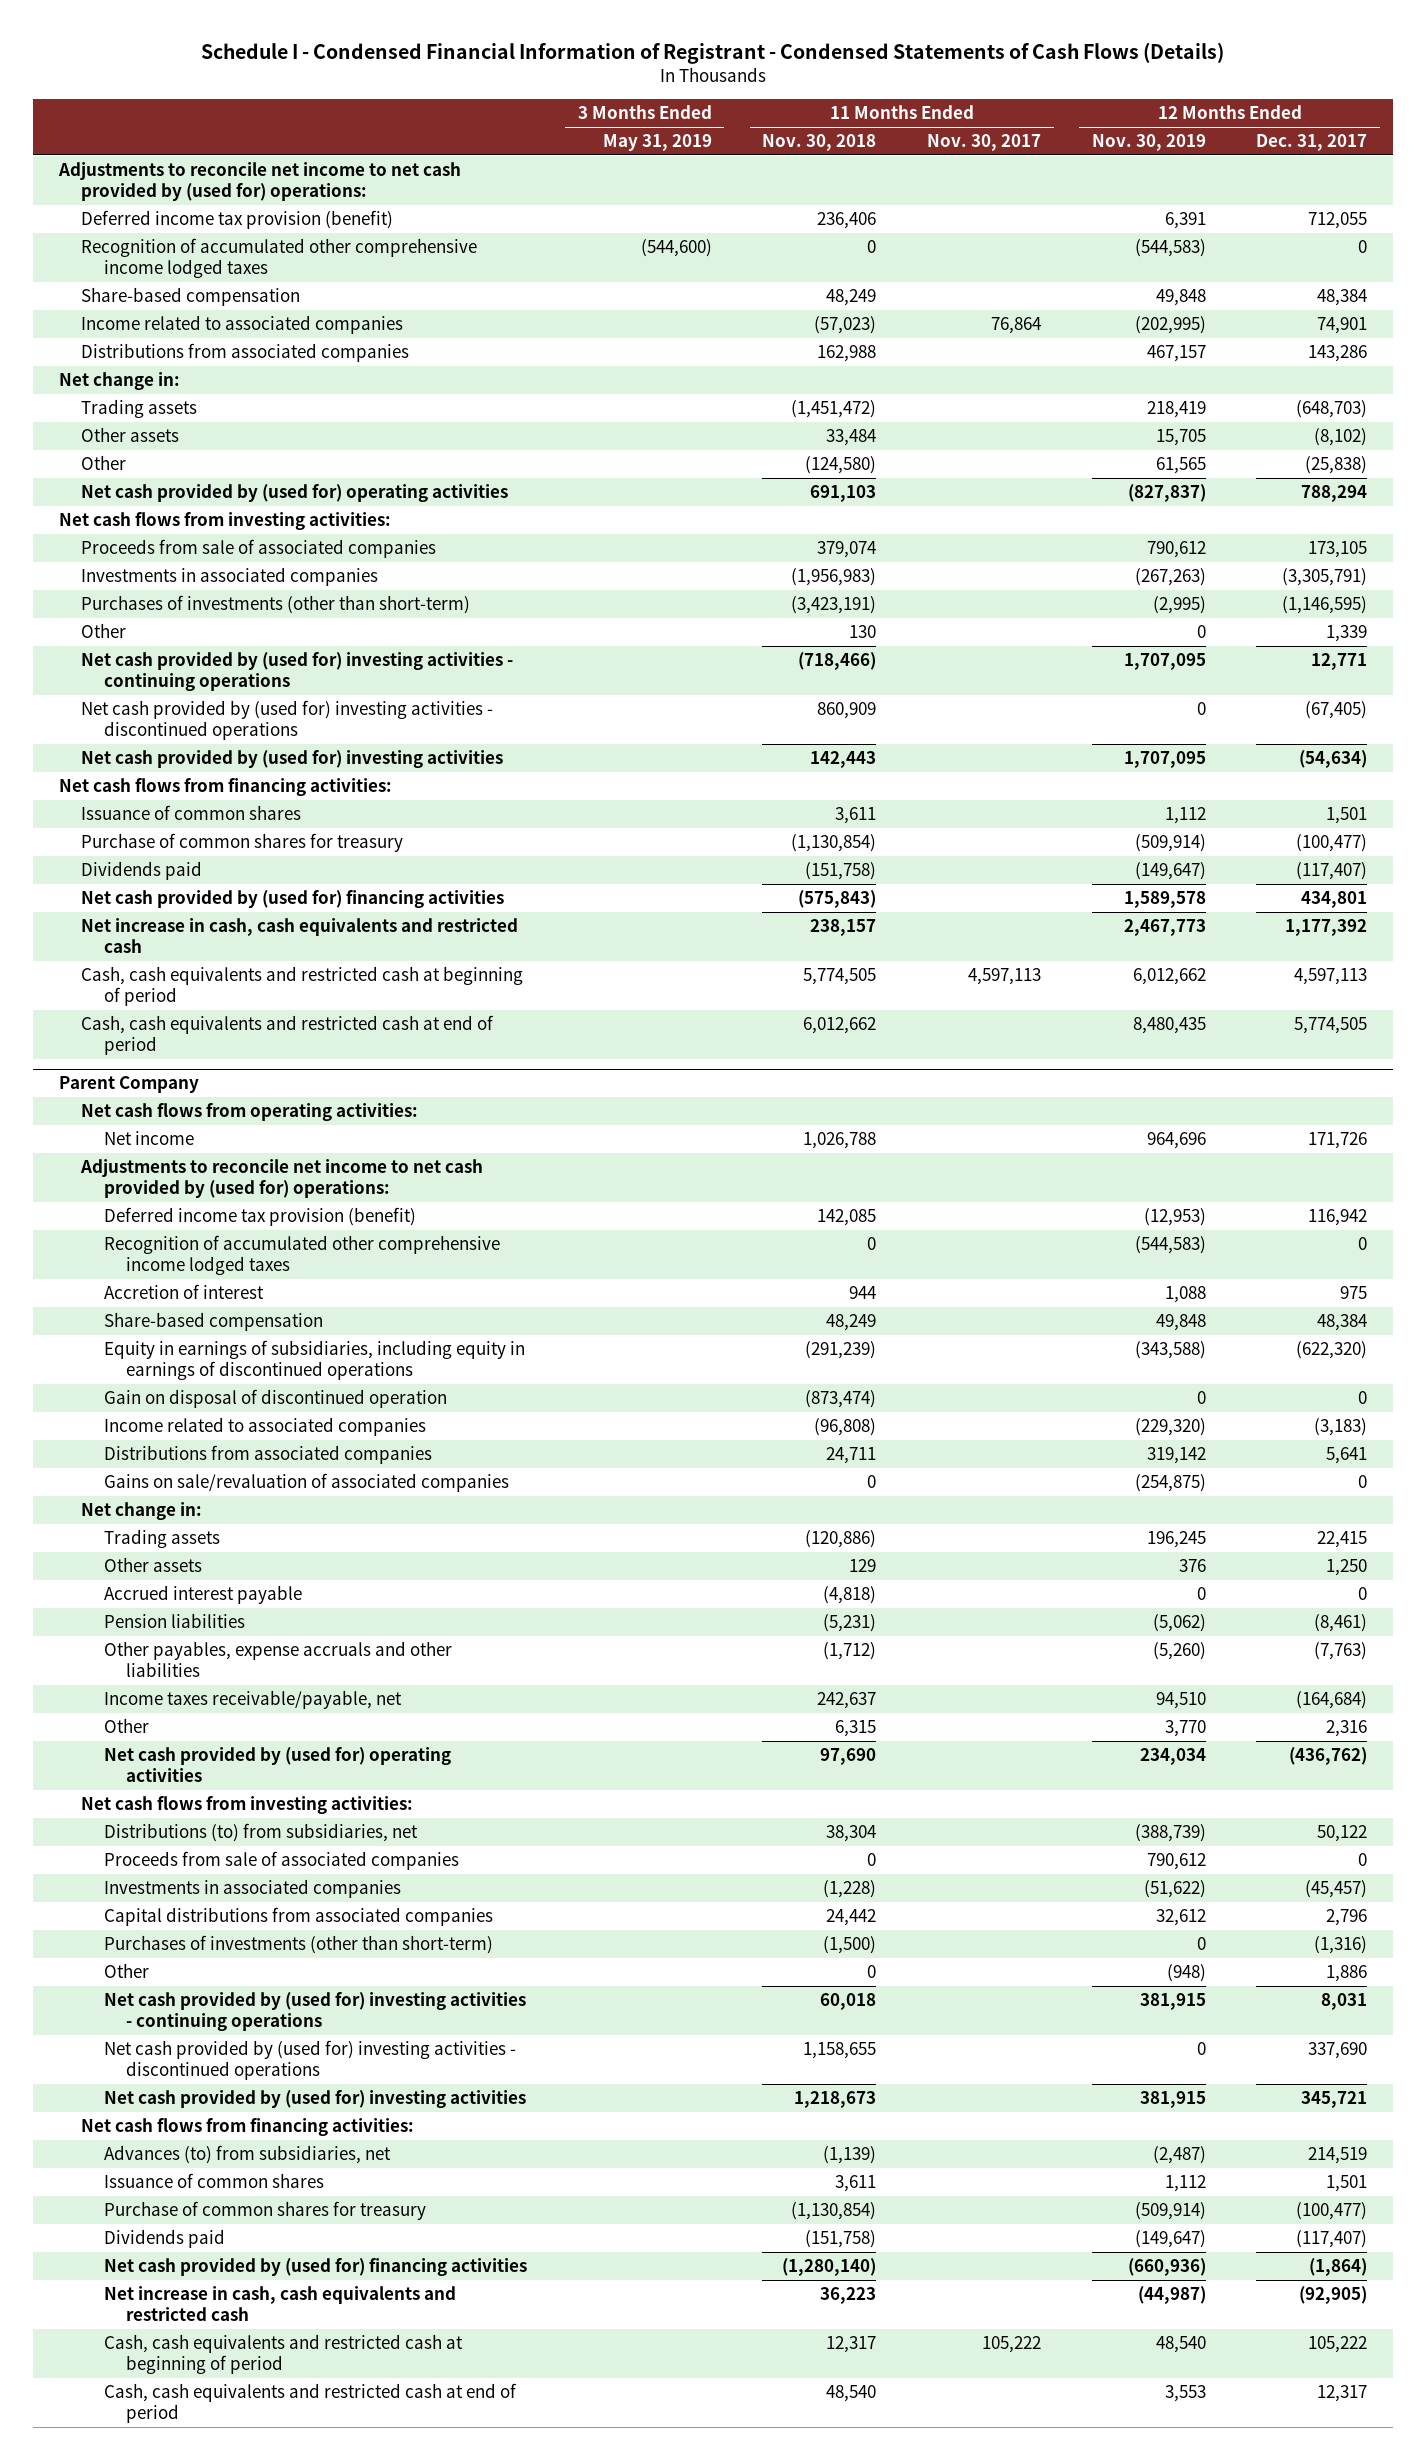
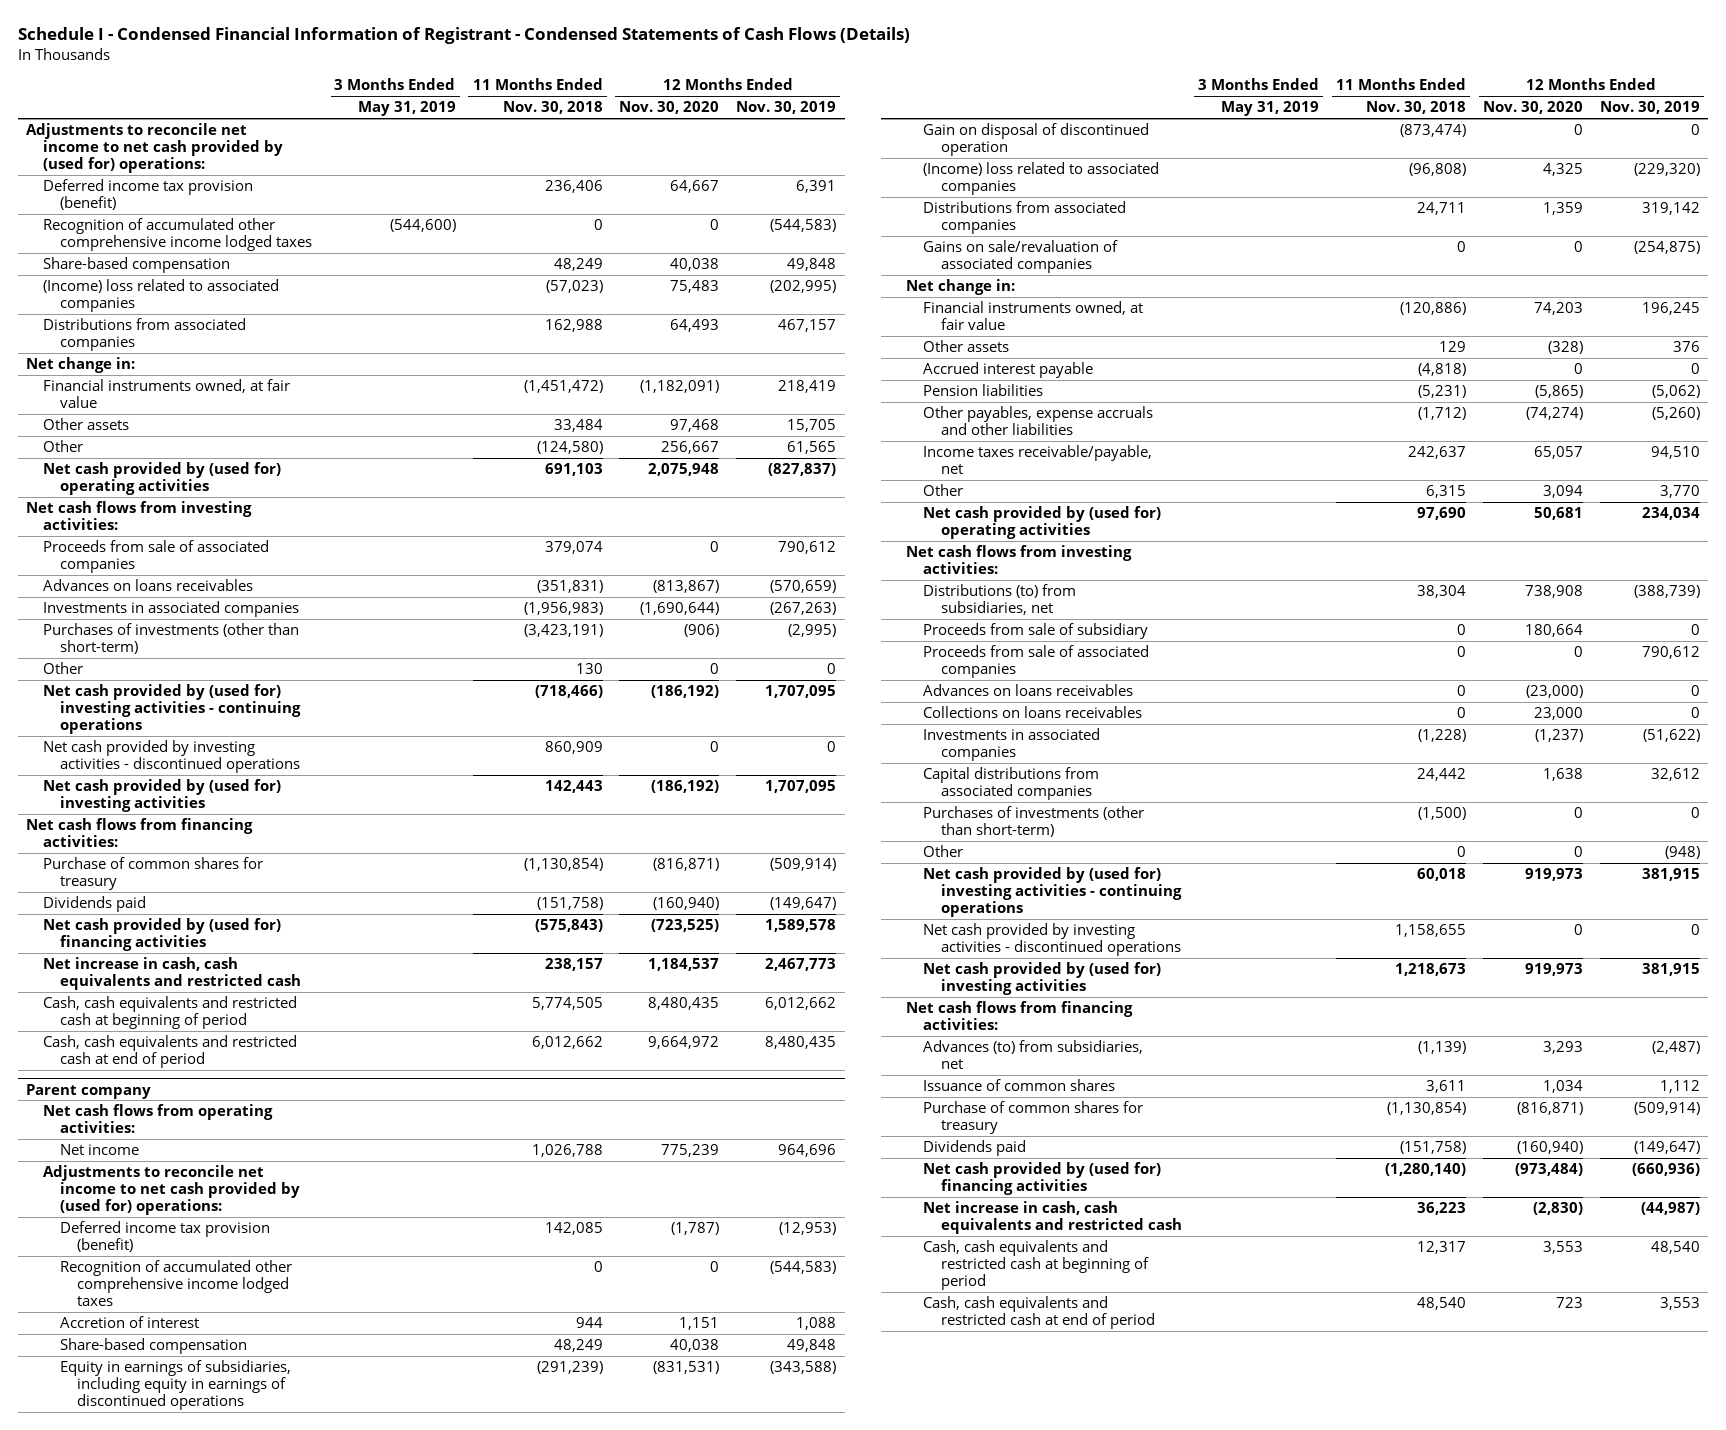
[926,134,1041,152] Nov. 30, 2017 -> none
[1256,134,1368,152] Dec. 31, 2017 -> none
none -> [619,101,720,115] Nov. 30, 2020
[81,315,404,335] Income related to associated companies -> [42,279,279,313] (Income) loss related to associated companies
[81,399,198,419] Trading assets -> [42,379,290,409] Financial instruments owned, at fair value
none -> [42,579,253,592] Advances on loans receivables
[81,700,494,740] Net cash provided by (used for) investing activities - discontinued operations -> [42,740,301,774] Net cash provided by investing activities - discontinued operations
[81,805,302,821] Issuance of common shares -> none
[58,1076,199,1094] Parent Company -> [25,1083,151,1099] Parent company
[103,1417,426,1437] Income related to associated companies -> [923,162,1160,196] (Income) loss related to associated companies
[103,1529,220,1549] Trading assets -> [923,301,1144,331] Financial instruments owned, at fair value
none -> [923,623,1149,640] Proceeds from sale of subsidiary
none -> [923,684,1134,697] Advances on loans receivables
none -> [923,706,1143,719] Collections on loans receivables
[103,2040,516,2080] Net cash provided by (used for) investing activities - discontinued operations -> [923,923,1181,957] Net cash provided by investing activities - discontinued operations

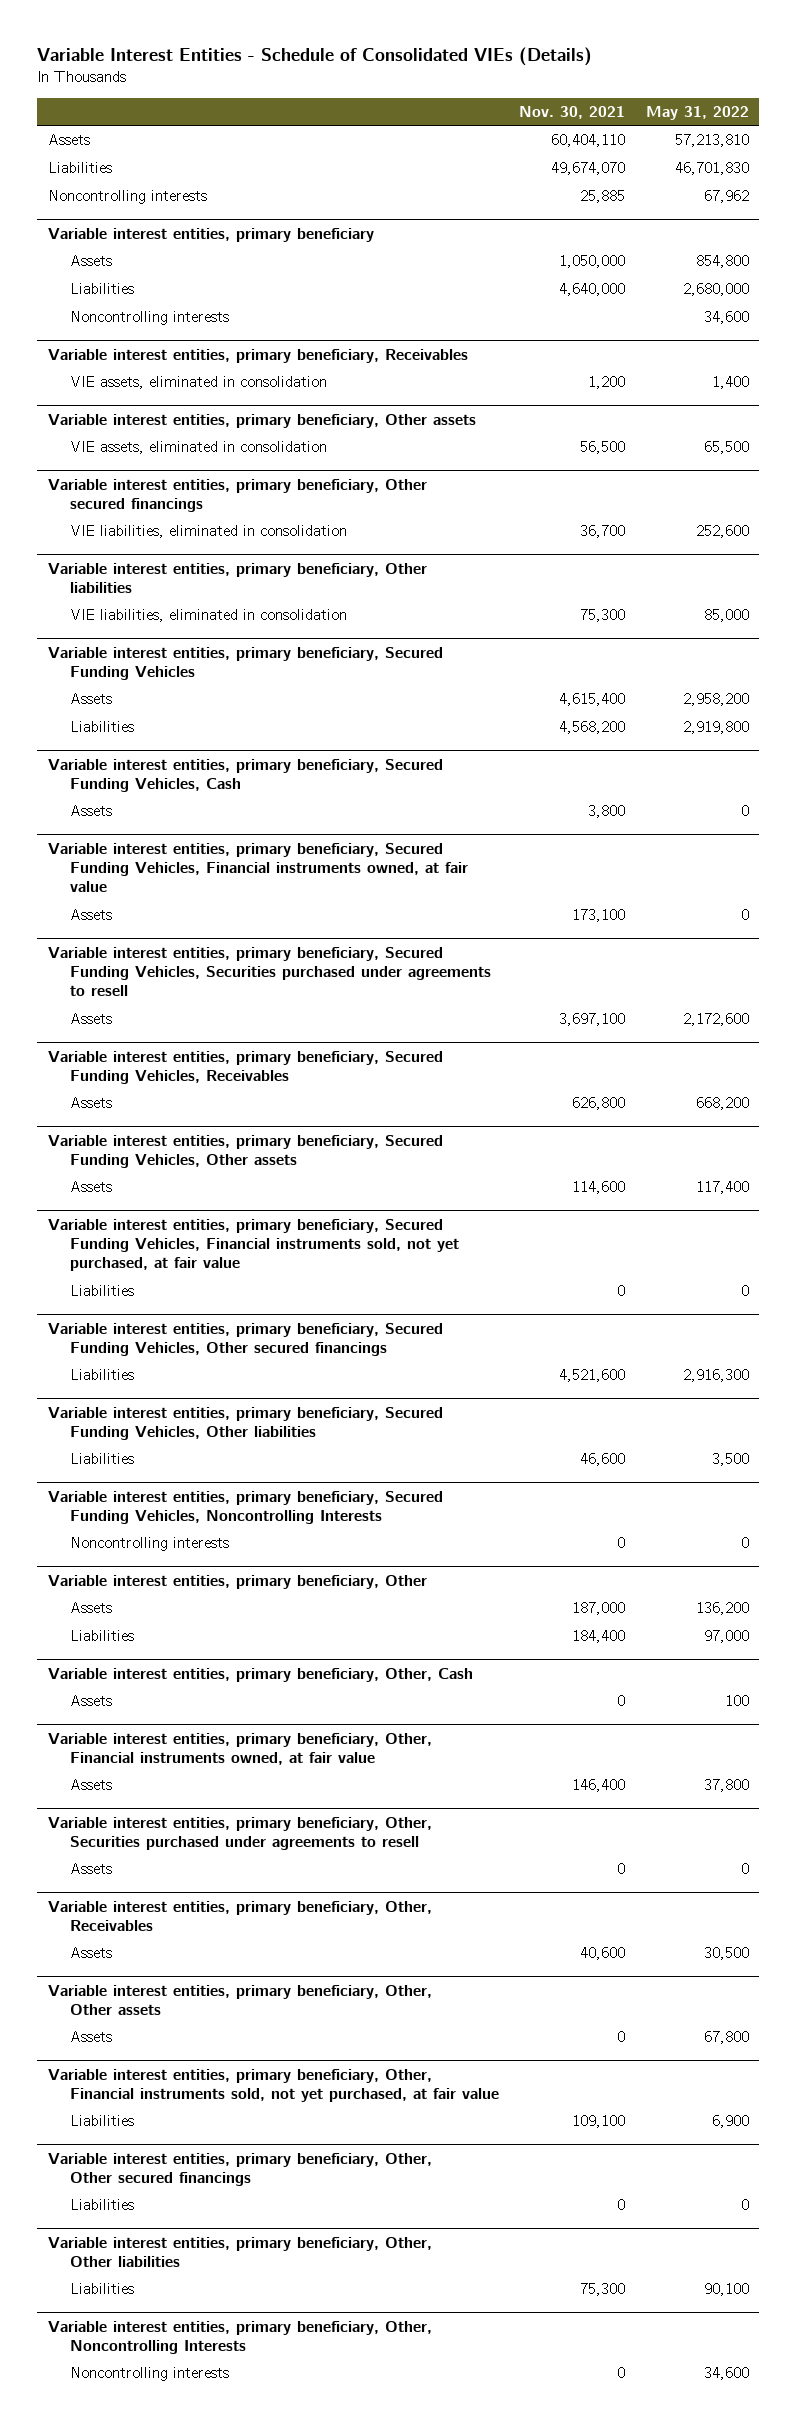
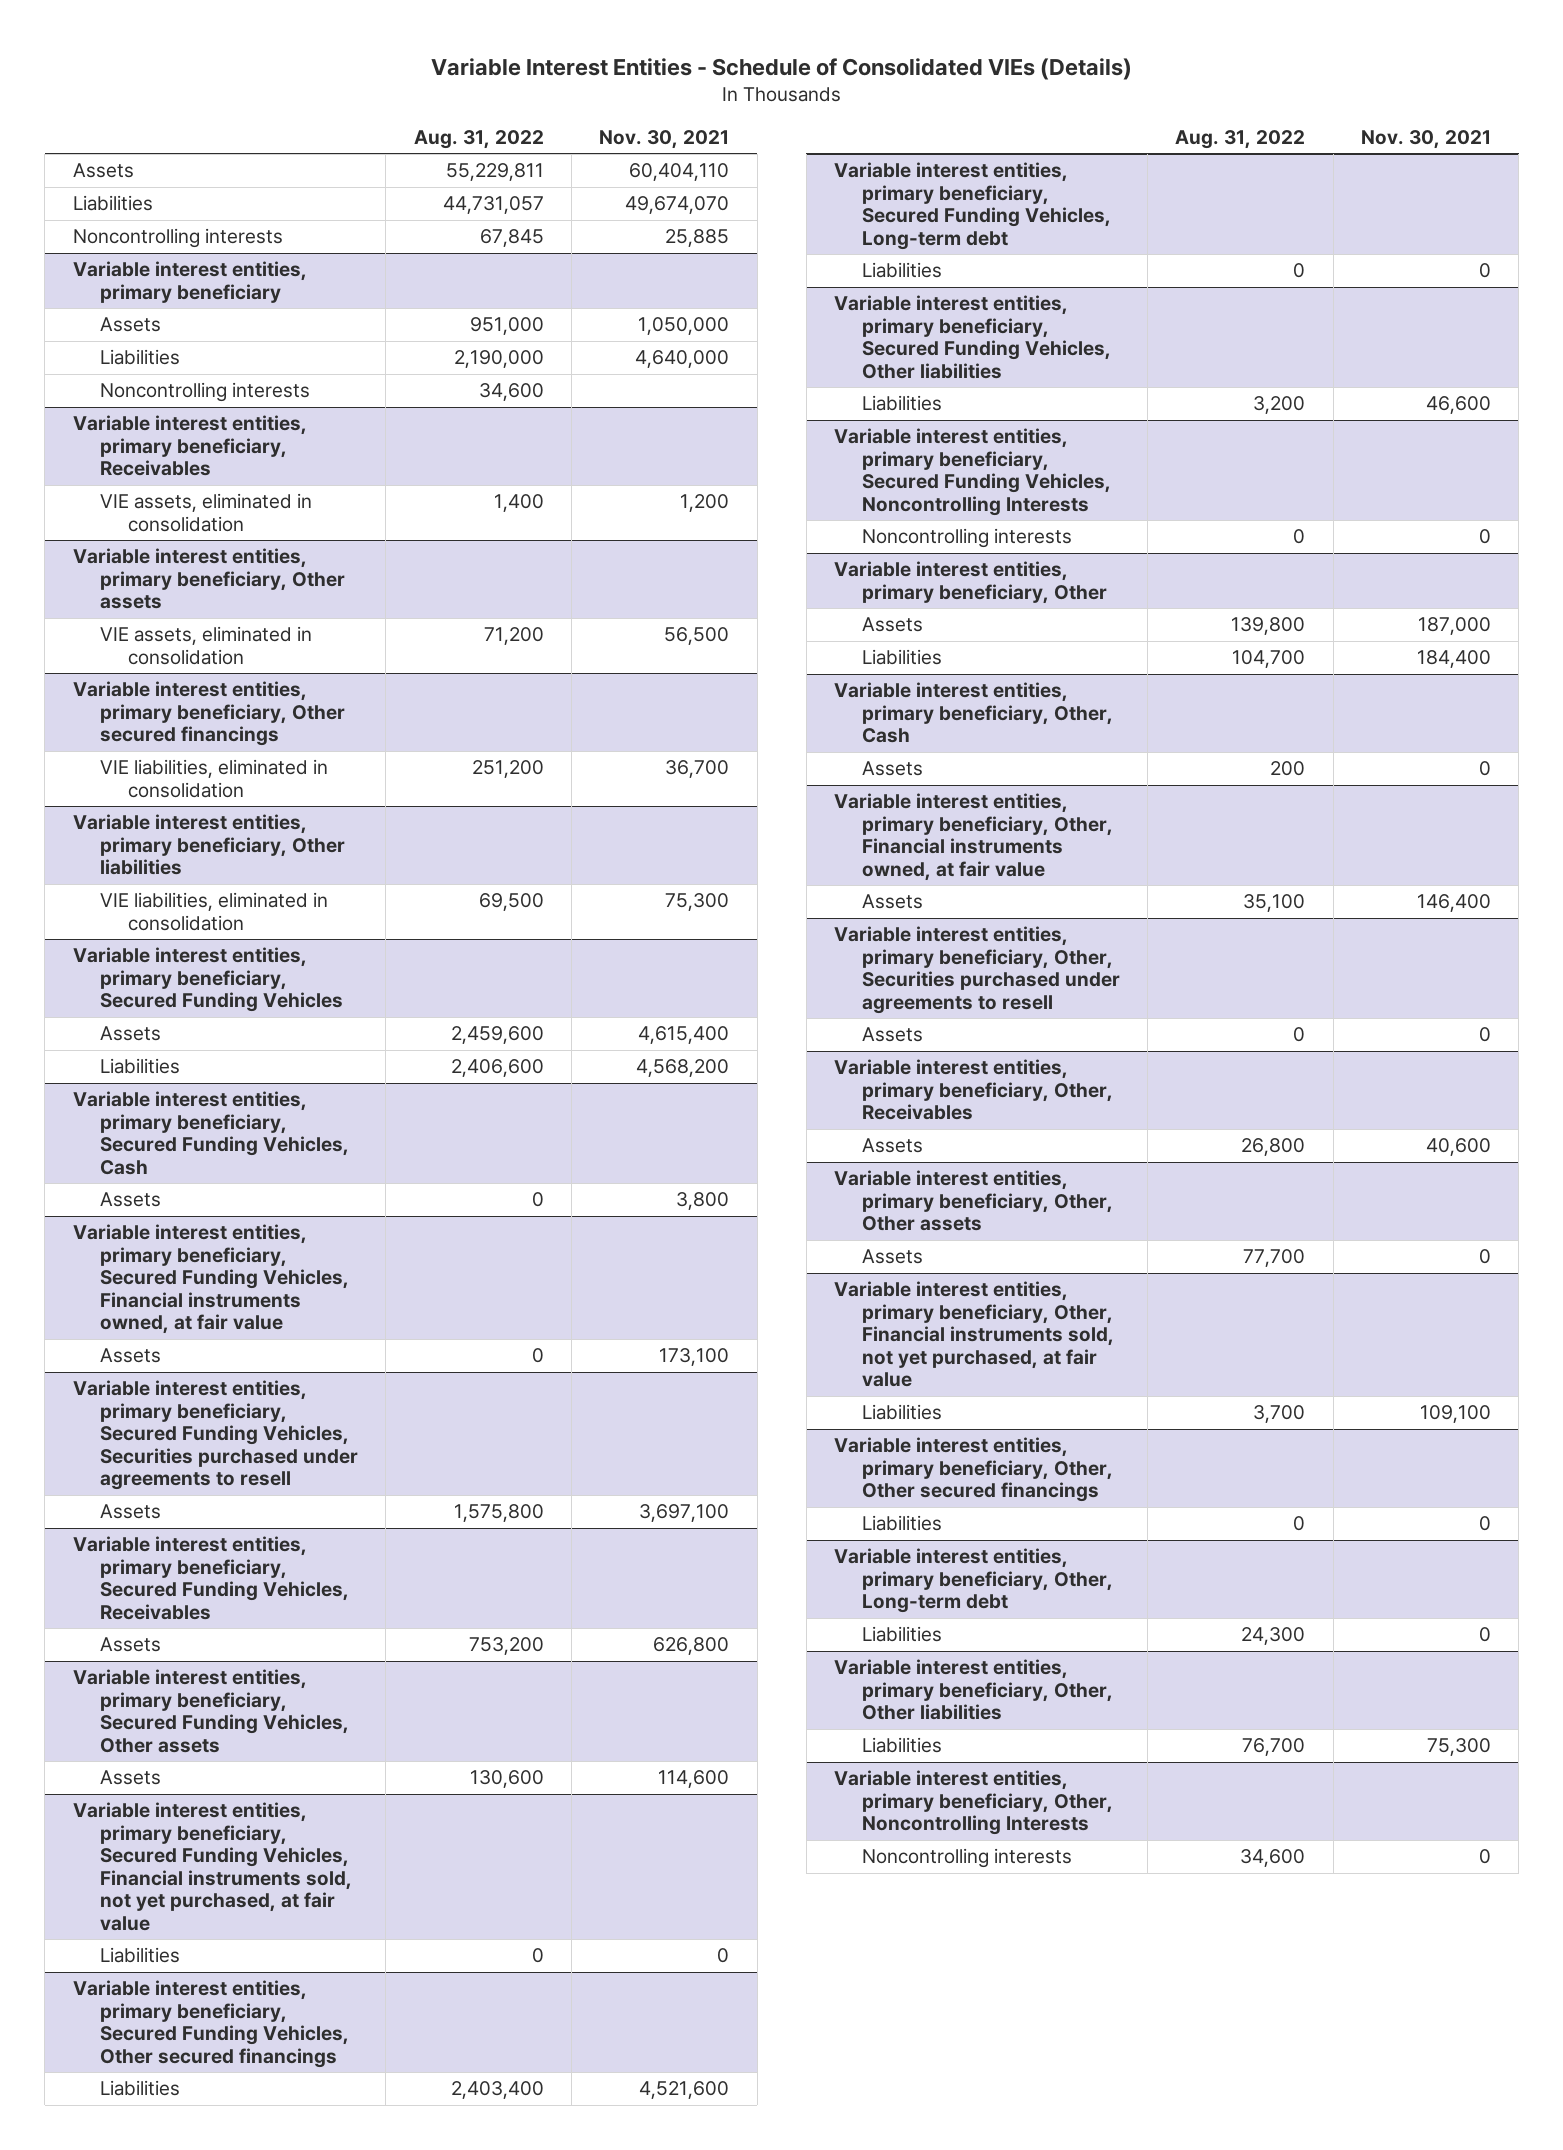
[645,105,749,120] May 31, 2022 -> none
none -> [413,129,544,149] Aug. 31, 2022
none -> [833,162,1111,250] Variable interest entities, primary beneficiary, Secured Funding Vehicles, Long-term debt
none -> [861,262,942,279] Liabilities
none -> [833,1548,1113,1614] Variable interest entities, primary beneficiary, Other, Long-term debt
none -> [861,1626,942,1643] Liabilities

